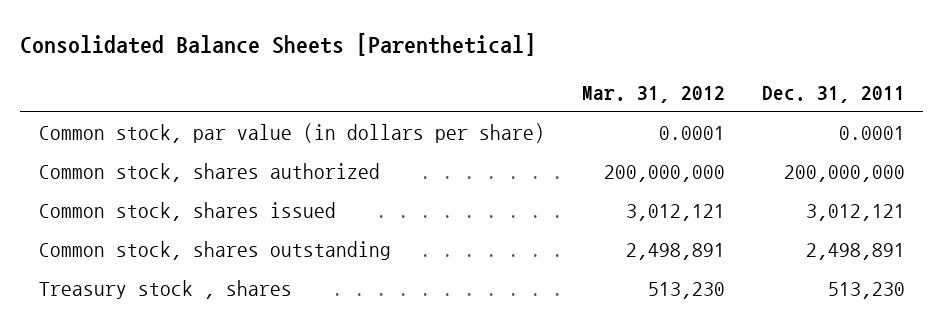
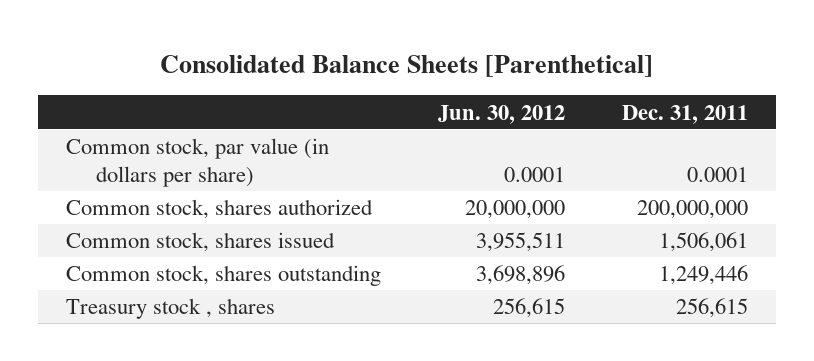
[581,86,725,104] Mar. 31, 2012 -> none
none -> [438,104,566,124] Jun. 30, 2012
[805,203,905,221] 3,012,121 -> [658,232,748,253] 1,506,061
[805,242,905,260] 2,498,891 -> [658,265,748,286] 1,249,446
[827,281,905,299] 513,230 -> [675,298,748,319] 256,615

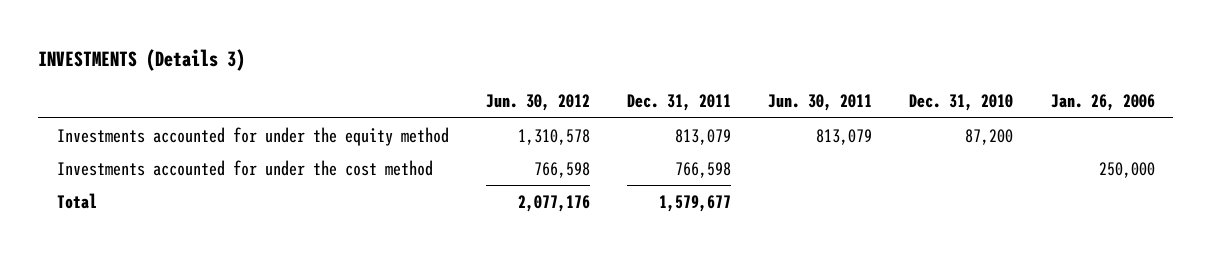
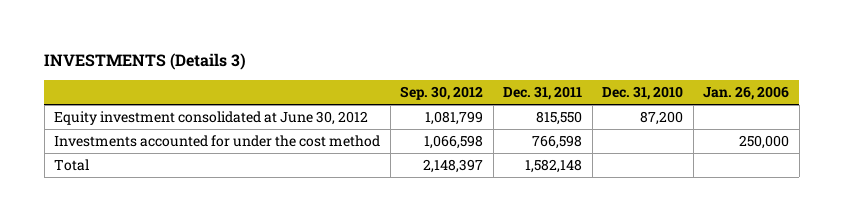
[486,94,591,112] Jun. 30, 2012 -> none
[768,94,873,112] Jun. 30, 2011 -> none
none -> [400,86,484,101] Sep. 30, 2012
[56,126,449,146] Investments accounted for under the equity method -> none
none -> [54,111,369,126] Equity investment consolidated at June 30, 2012
[659,194,732,212] 1,579,677 -> [525,159,583,174] 1,582,148

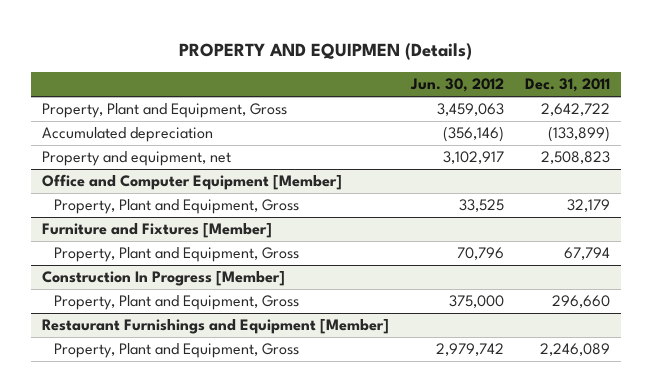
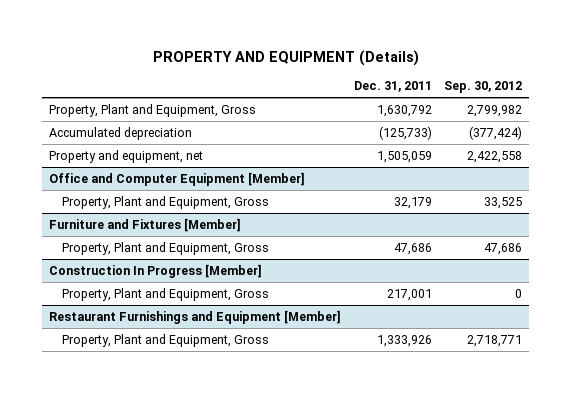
[179,43,473,61] PROPERTY AND EQUIPMEN (Details) -> [152,49,419,66] PROPERTY AND EQUIPMENT (Details)
[409,78,504,93] Jun. 30, 2012 -> none
none -> [444,81,523,94] Sep. 30, 2012
[540,103,610,117] 2,642,722 -> [376,104,432,117] 1,630,792
[547,126,610,143] (133,899) -> [378,125,432,140] (125,733)
[540,151,610,165] 2,508,823 -> [376,150,432,163] 1,505,059
[563,247,610,261] 67,794 -> [393,242,432,255] 47,686
[551,295,610,309] 296,660 -> [386,288,432,301] 217,001
[539,343,610,357] 2,246,089 -> [376,334,432,347] 1,333,926

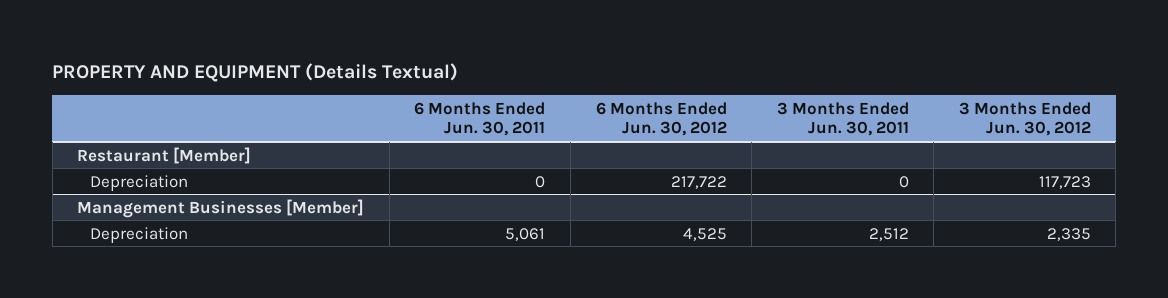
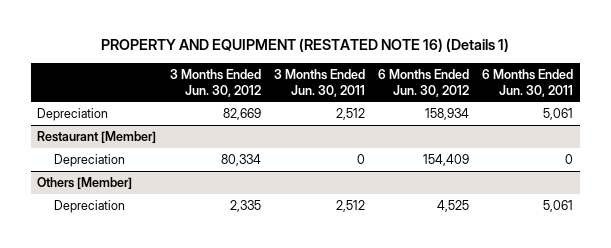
[52,63,459,83] PROPERTY AND EQUIPMENT (Details Textual) -> [101,38,510,53] PROPERTY AND EQUIPMENT (RESTATED NOTE 16) (Details 1)
none -> [37,108,109,122] Depreciation
[77,198,365,218] Management Businesses [Member] -> none
[670,175,727,189] 217,722 -> [422,154,469,167] 154,409
[1038,175,1091,189] 117,723 -> [220,154,261,167] 80,334
none -> [37,177,133,190] Others [Member]

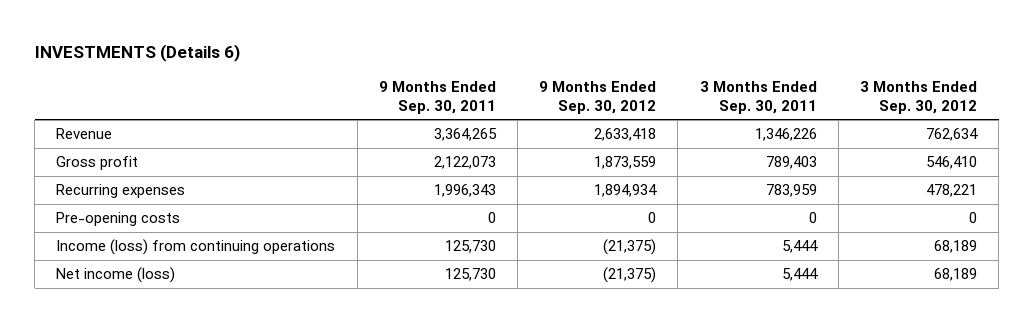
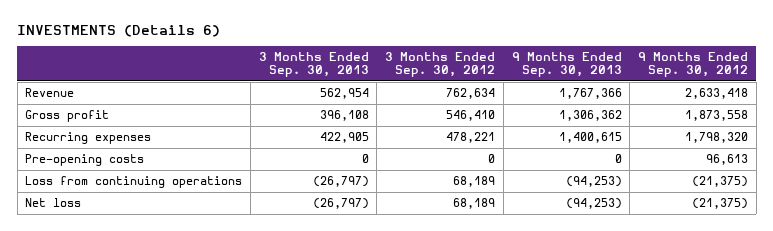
[378,80,496,114] 9 Months Ended Sep. 30, 2011 -> none
[699,80,817,114] 3 Months Ended Sep. 30, 2011 -> none
none -> [258,51,369,78] 3 Months Ended Sep. 30, 2013
none -> [511,51,622,78] 9 Months Ended Sep. 30, 2013
[594,156,657,170] 1,873,559 -> [684,110,748,122] 1,873,558
[594,184,658,198] 1,894,934 -> [684,132,748,144] 1,798,320
[648,212,657,224] 0 -> [705,154,748,166] 96,613
[56,239,336,256] Income (loss) from continuing operations -> [25,176,243,189] Loss from continuing operations
[56,267,176,284] Net income (loss) -> [25,198,82,208] Net loss

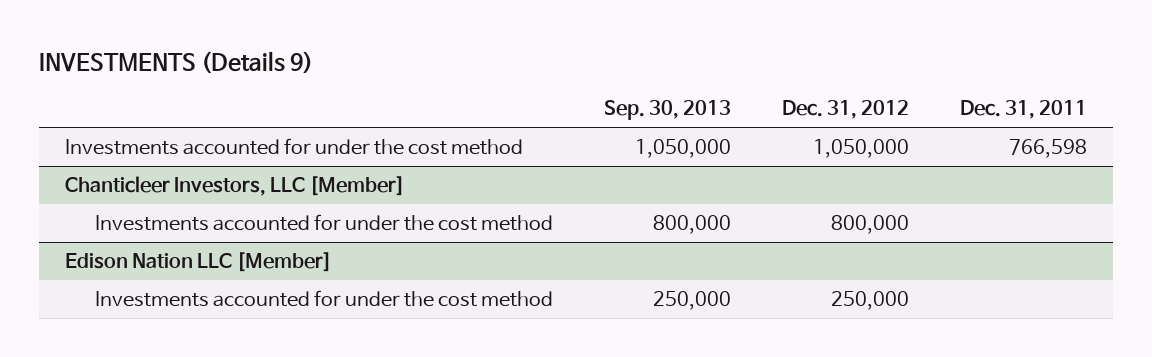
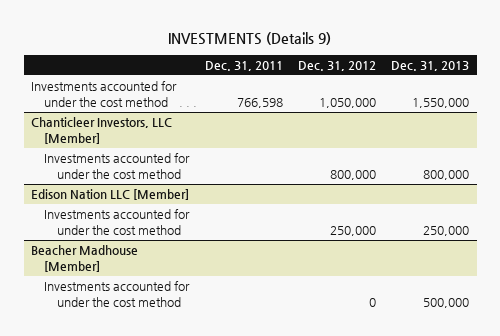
[604,100,732,121] Sep. 30, 2013 -> none
none -> [391,61,470,72] Dec. 31, 2013
none -> [31,245,139,272] Beacher Madhouse [Member]
none -> [43,281,190,307] Investments accounted for under the cost method

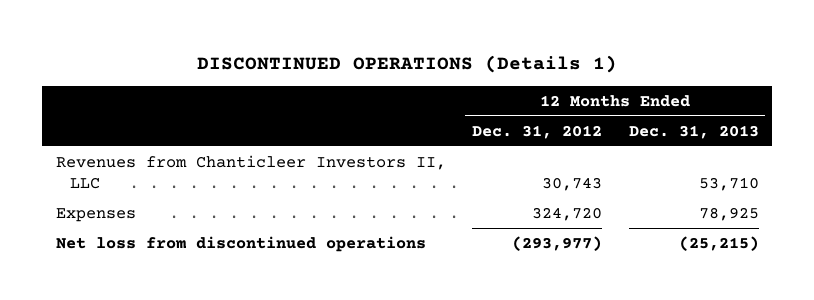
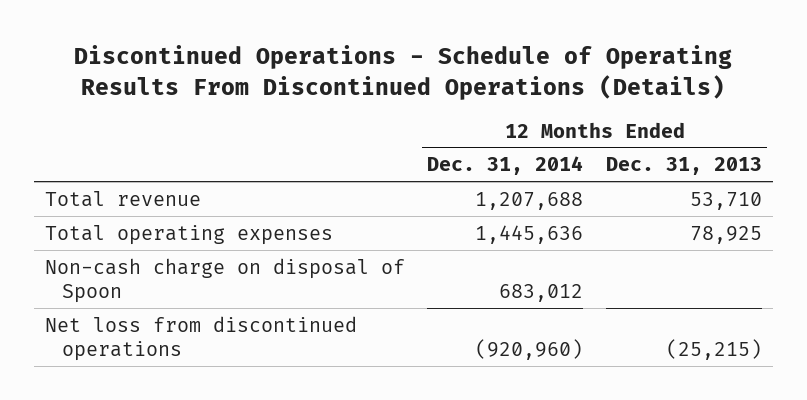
[197,55,618,74] DISCONTINUED OPERATIONS (Details 1) -> [74,45,733,100] Discontinued Operations - Schedule of Operating Results From Discontinued Operations (Details)
[472,124,603,139] Dec. 31, 2012 -> none
none -> [427,156,584,176] Dec. 31, 2014
[55,154,446,190] Revenues from Chanticleer Investors II, LLC -> [45,190,202,207] Total revenue
[55,207,136,222] Expenses -> [45,224,334,245] Total operating expenses
none -> [45,257,406,304] Non-cash charge on disposal of Spoon

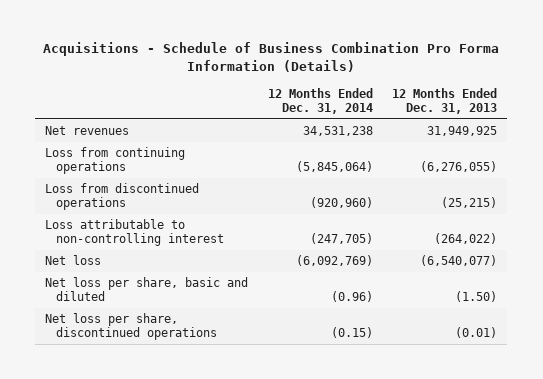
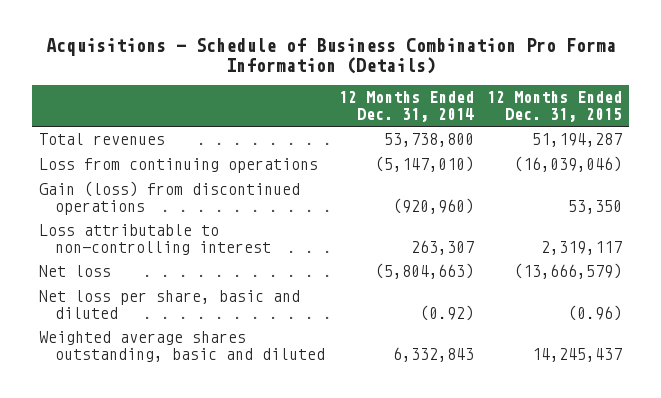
[392,87,498,114] 12 Months Ended Dec. 31, 2013 -> none
none -> [487,91,623,122] 12 Months Ended Dec. 31, 2015
[45,313,218,341] Net loss per share, discontinued operations -> none
[45,126,130,136] Net revenues -> [38,133,165,146] Total revenues
[302,126,373,137] 34,531,238 -> [383,133,474,148] 53,738,800
[295,161,373,173] (5,845,064) -> [374,156,474,173] (5,147,010)
[45,183,200,211] Loss from discontinued operations -> [38,181,300,215] Gain (loss) from discontinued operations
[309,233,373,245] (247,705) -> [410,239,474,255] 263,307
[295,255,373,267] (6,092,769) -> [374,263,474,280] (5,804,663)
[330,291,373,303] (0.96) -> [419,304,474,321] (0.92)
none -> [38,331,325,362] Weighted average shares outstanding, basic and diluted

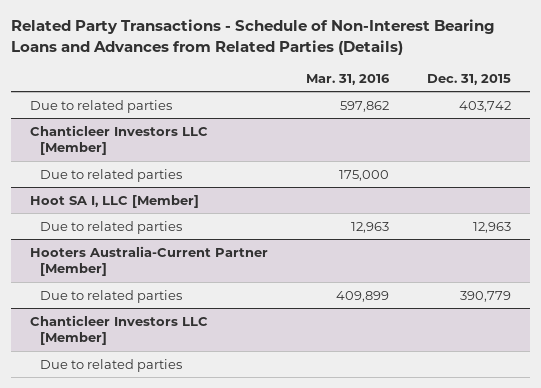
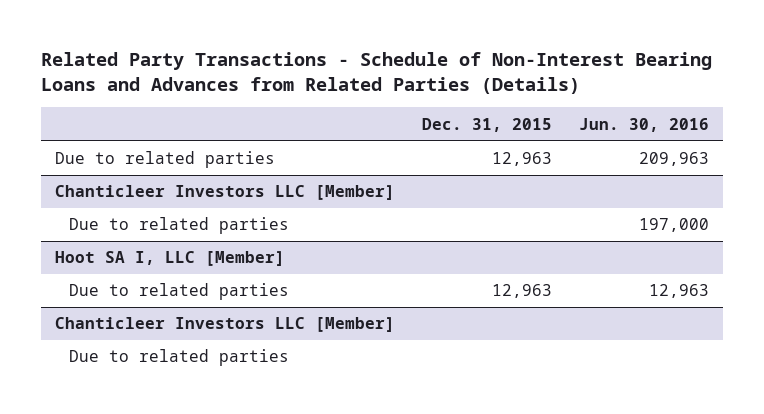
[306,73,391,85] Mar. 31, 2016 -> none
none -> [579,117,710,132] Jun. 30, 2016
[458,100,511,112] 403,742 -> [491,152,552,167] 12,963
[30,245,269,277] Hooters Australia-Current Partner [Member] -> none
[40,289,183,303] Due to related parties -> none

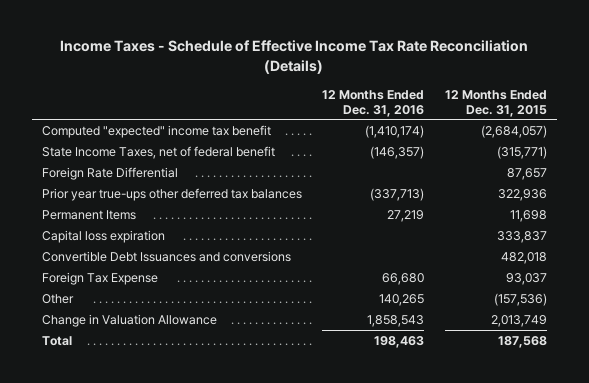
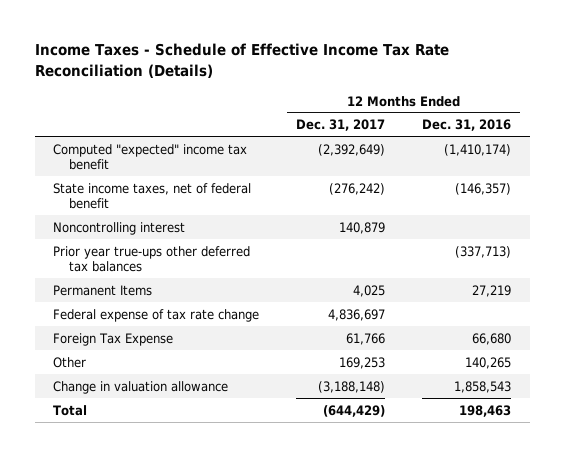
[444,89,547,117] 12 Months Ended Dec. 31, 2015 -> none
none -> [296,119,386,132] Dec. 31, 2017
[41,166,178,180] Foreign Rate Differential -> none
[41,145,275,159] State Income Taxes, net of federal benefit -> [53,182,252,209] State income taxes, net of federal benefit
none -> [53,221,186,235] Noncontrolling interest
[41,229,165,243] Capital loss expiration -> none
[41,250,291,262] Convertible Debt Issuances and conversions -> none
none -> [53,308,260,322] Federal expense of tax rate change
[41,313,217,327] Change in Valuation Allowance -> [53,380,229,394] Change in valuation allowance

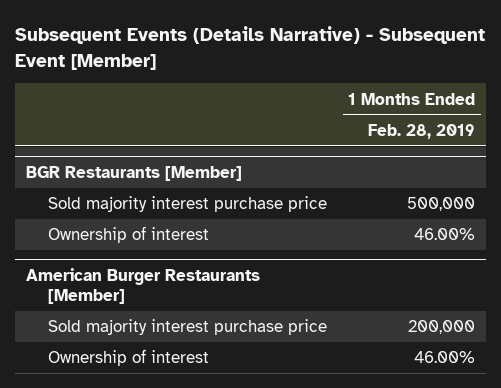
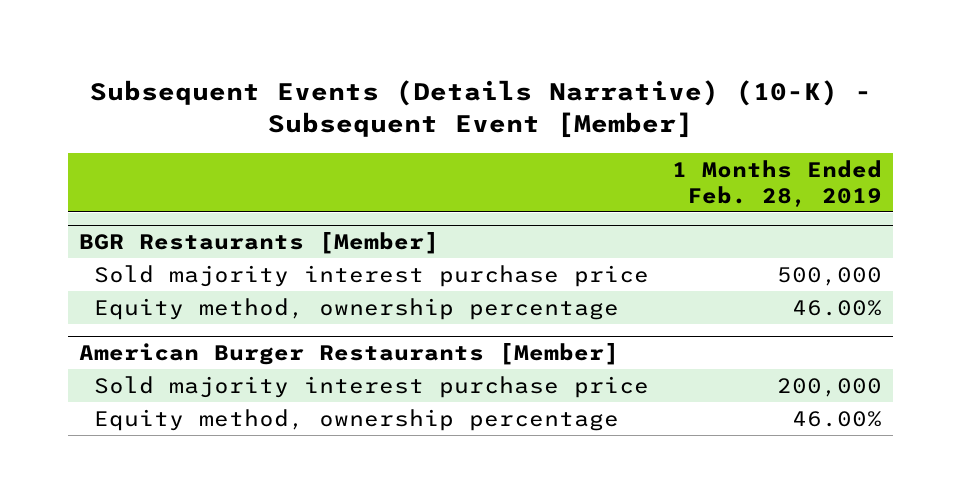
[14,25,485,70] Subsequent Events (Details Narrative) - Subsequent Event [Member] -> [89,80,872,139] Subsequent Events (Details Narrative) (10-K) - Subsequent Event [Member]
[47,226,209,244] Ownership of interest -> [94,297,620,320] Equity method, ownership percentage
[47,349,209,367] Ownership of interest -> [94,408,620,431] Equity method, ownership percentage

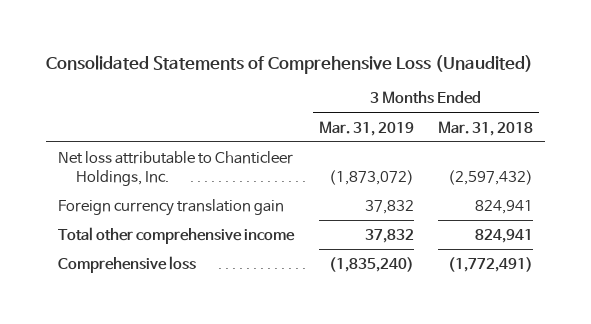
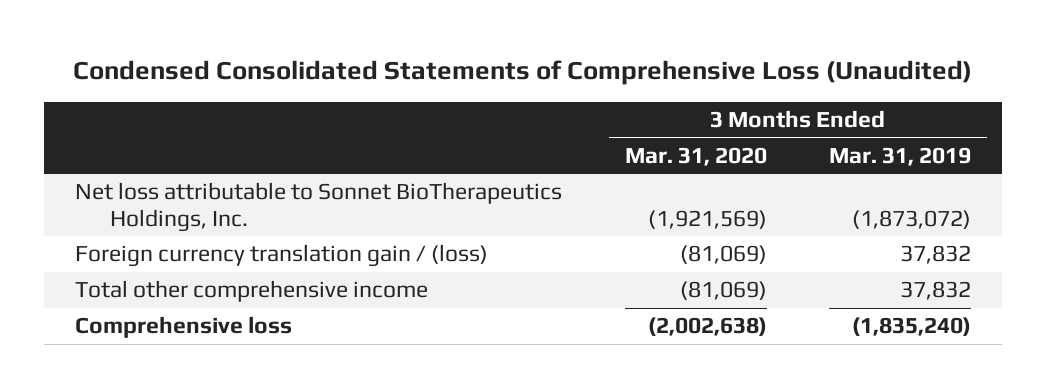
[45,54,533,74] Consolidated Statements of Comprehensive Loss (Unaudited) -> [73,59,973,85] Condensed Consolidated Statements of Comprehensive Loss (Unaudited)
[438,120,534,136] Mar. 31, 2018 -> none
none -> [624,146,767,166] Mar. 31, 2020
[58,150,294,186] Net loss attributable to Chanticleer Holdings, Inc. -> [74,182,562,232] Net loss attributable to Sonnet BioTherapeutics Holdings, Inc.
[58,198,285,216] Foreign currency translation gain -> [74,244,488,268] Foreign currency translation gain / (loss)

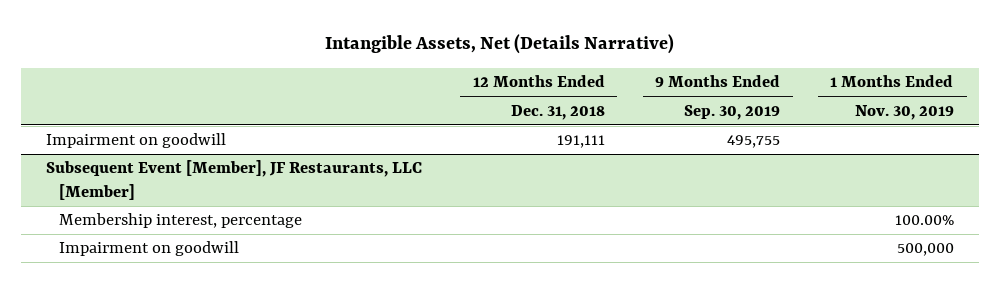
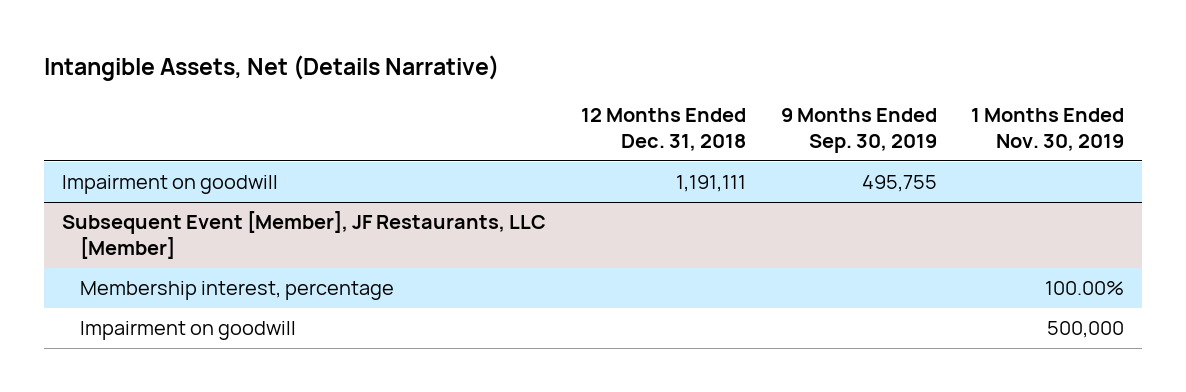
[556,135,605,149] 191,111 -> [675,175,746,193] 1,191,111

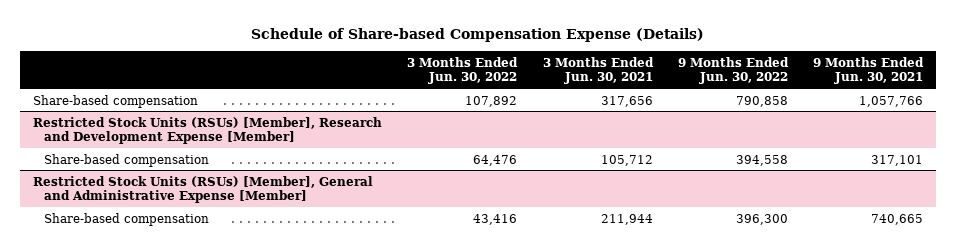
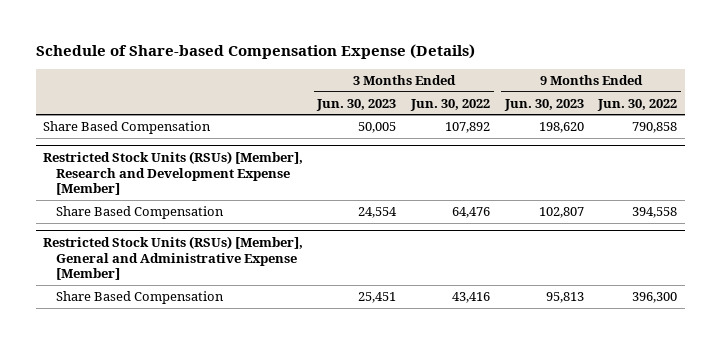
[542,56,654,85] 3 Months Ended Jun. 30, 2021 -> none
[813,56,925,85] 9 Months Ended Jun. 30, 2021 -> none
none -> [316,98,397,111] Jun. 30, 2023
none -> [503,98,584,111] Jun. 30, 2023
[32,94,198,108] Share-based compensation -> [42,120,211,134] Share Based Compensation
[43,153,209,167] Share-based compensation -> [56,205,225,219] Share Based Compensation
[43,212,209,226] Share-based compensation -> [56,290,225,304] Share Based Compensation

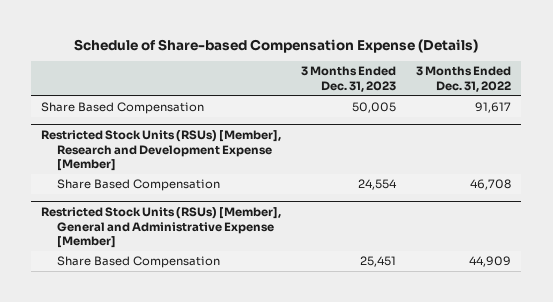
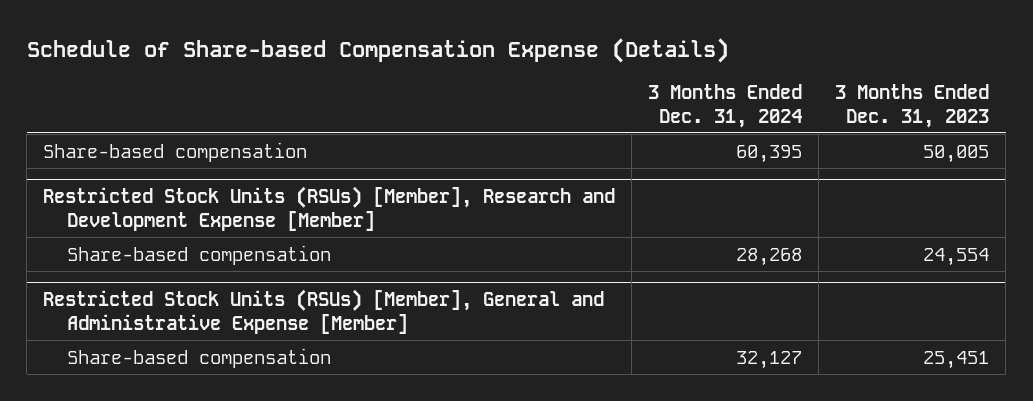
[416,66,512,93] 3 Months Ended Dec. 31, 2022 -> none
none -> [648,84,803,128] 3 Months Ended Dec. 31, 2024
[41,102,205,115] Share Based Compensation -> [43,141,308,162] Share-based compensation
[56,179,220,192] Share Based Compensation -> [66,244,331,265] Share-based compensation
[56,256,220,269] Share Based Compensation -> [66,347,331,368] Share-based compensation

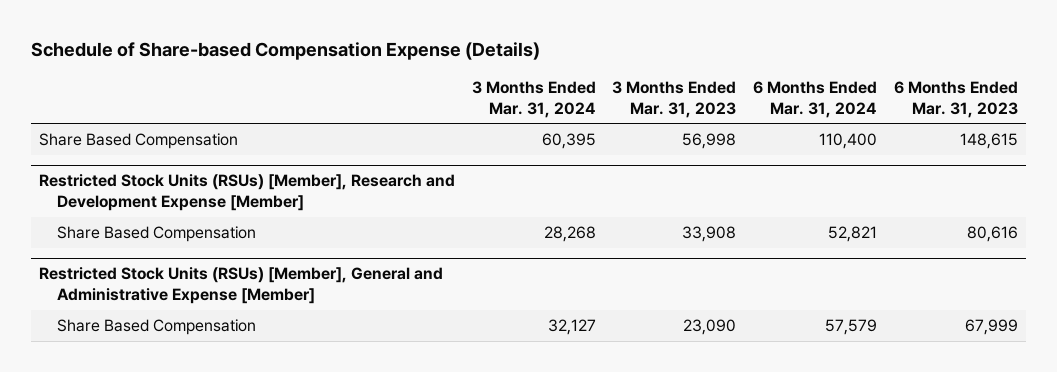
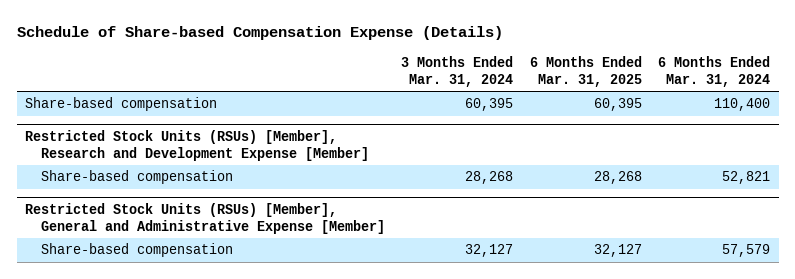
[612,80,737,118] 3 Months Ended Mar. 31, 2023 -> none
[893,80,1018,118] 6 Months Ended Mar. 31, 2023 -> none
none -> [529,56,642,87] 6 Months Ended Mar. 31, 2025
[38,133,238,150] Share Based Compensation -> [24,97,217,112] Share-based compensation
[57,226,257,243] Share Based Compensation -> [40,170,233,185] Share-based compensation
[57,319,257,336] Share Based Compensation -> [40,243,233,258] Share-based compensation

